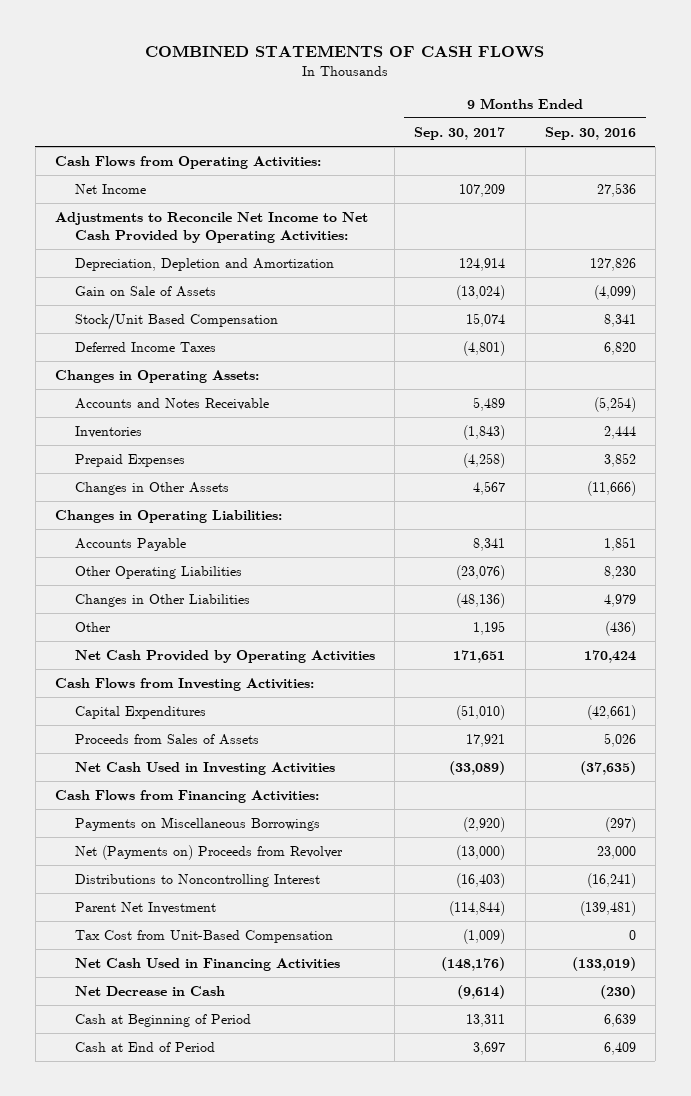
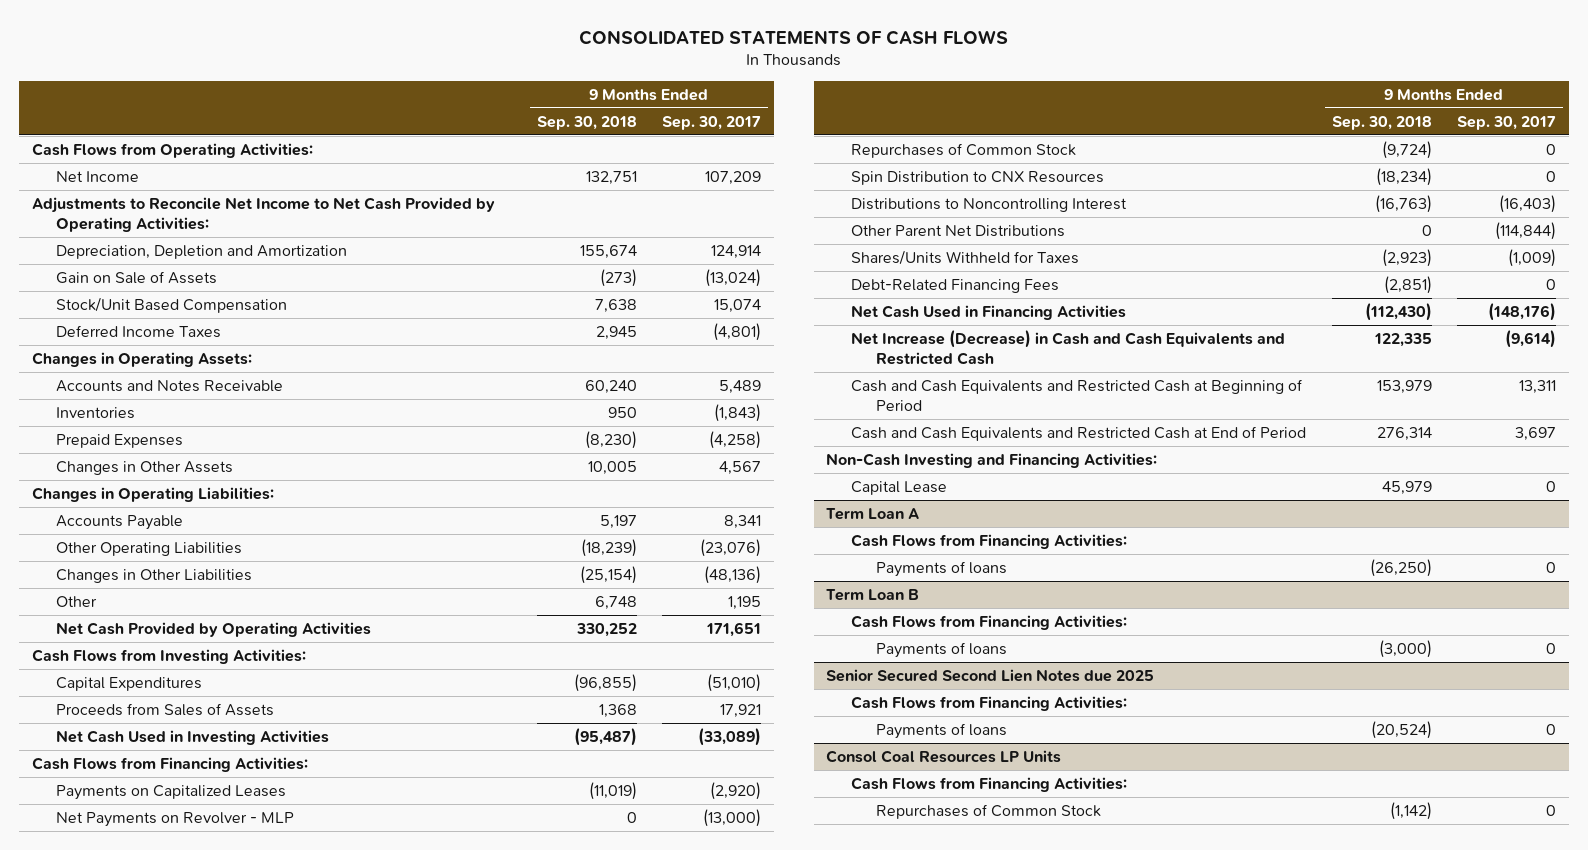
[145,44,545,58] COMBINED STATEMENTS OF CASH FLOWS -> [578,29,1008,45] CONSOLIDATED STATEMENTS OF CASH FLOWS
[544,126,636,140] Sep. 30, 2016 -> none
none -> [536,115,637,130] Sep. 30, 2018
[74,816,320,831] Payments on Miscellaneous Borrowings -> [56,784,287,800] Payments on Capitalized Leases
[74,844,343,860] Net (Payments on) Proceeds from Revolver -> [56,811,295,827] Net Payments on Revolver - MLP
none -> [851,142,1077,158] Repurchases of Common Stock
none -> [851,170,1105,185] Spin Distribution to CNX Resources
[74,901,216,914] Parent Net Investment -> [851,224,1066,237] Other Parent Net Distributions
[74,929,333,943] Tax Cost from Unit-Based Compensation -> [851,249,1080,265] Shares/Units Withheld for Taxes
none -> [851,278,1060,293] Debt-Related Financing Fees
[74,985,225,996] Net Decrease in Cash -> [851,329,1286,365] Net Increase (Decrease) in Cash and Cash Equivalents and Restricted Cash
[74,1013,251,1027] Cash at Beginning of Period -> [851,378,1304,411] Cash and Cash Equivalents and Restricted Cash at Beginning of Period
[74,1041,215,1052] Cash at End of Period -> [851,425,1307,441] Cash and Cash Equivalents and Restricted Cash at End of Period
none -> [826,452,1158,468] Non-Cash Investing and Financing Activities:
none -> [851,480,948,495] Capital Lease
none -> [826,507,920,520] Term Loan A
none -> [851,533,1128,549] Cash Flows from Financing Activities:
none -> [875,560,1007,577] Payments of loans
none -> [826,588,920,601] Term Loan B
none -> [851,614,1128,630] Cash Flows from Financing Activities:
none -> [875,641,1007,658] Payments of loans
none -> [826,668,1155,682] Senior Secured Second Lien Notes due 2025
none -> [851,695,1128,711] Cash Flows from Financing Activities:
none -> [875,722,1007,739] Payments of loans
none -> [826,749,1062,763] Consol Coal Resources LP Units
none -> [851,776,1128,792] Cash Flows from Financing Activities:
none -> [875,803,1101,819] Repurchases of Common Stock

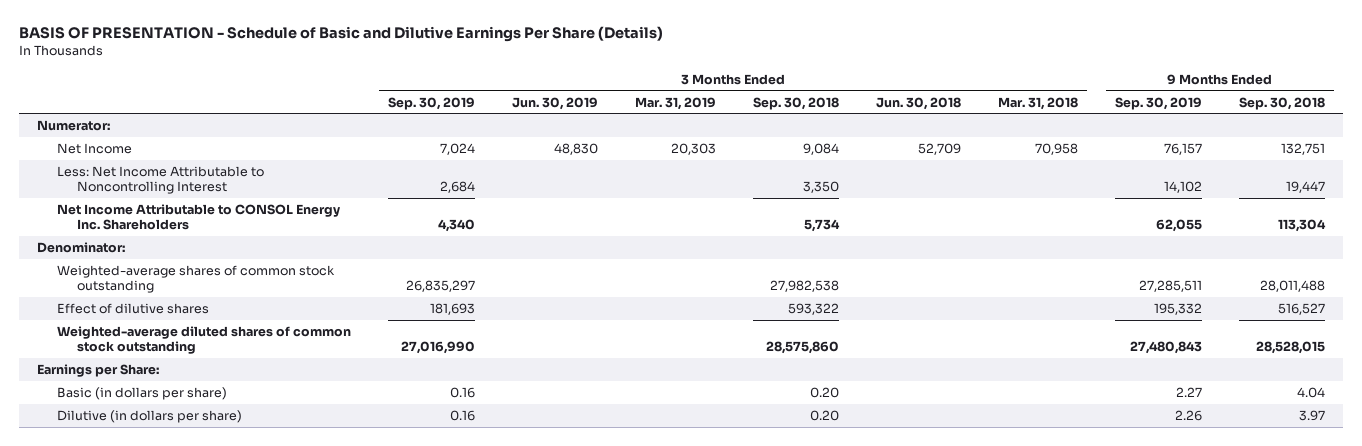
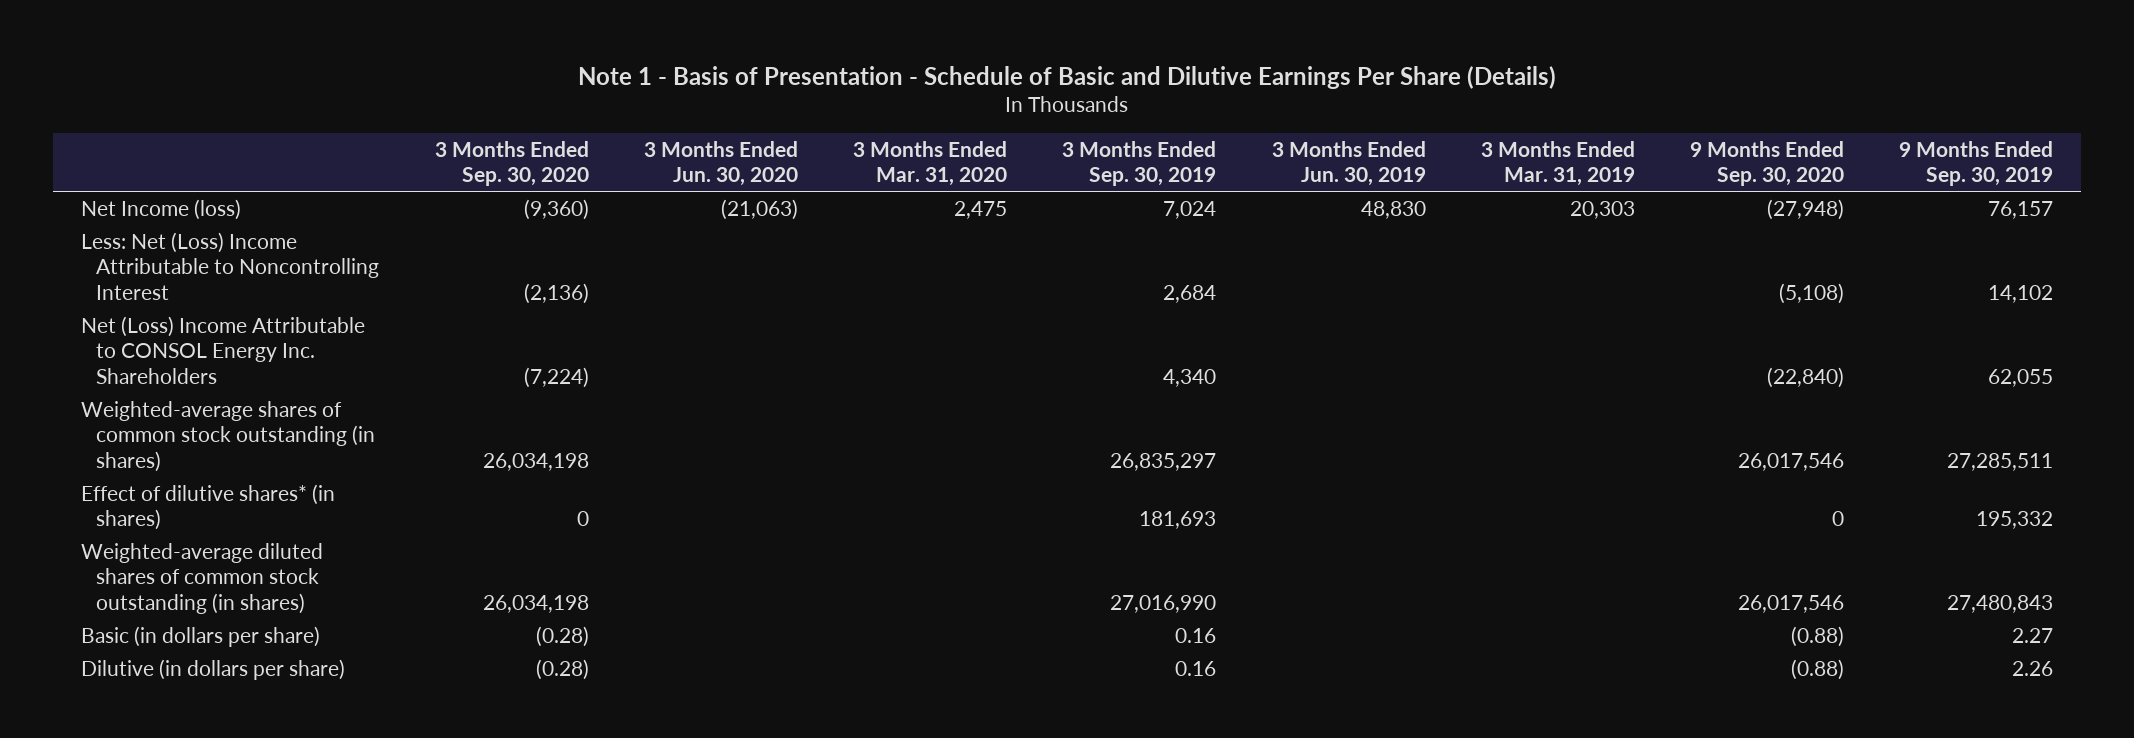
[18,26,663,43] BASIS OF PRESENTATION - Schedule of Basic and Dilutive Earnings Per Share (Details) -> [577,65,1556,89] Note 1 - Basis of Presentation - Schedule of Basic and Dilutive Earnings Per Share (Details)
[752,96,839,110] Sep. 30, 2018 -> none
[875,96,961,110] Jun. 30, 2018 -> none
[997,96,1078,110] Mar. 31, 2018 -> none
[1238,96,1325,110] Sep. 30, 2018 -> none
none -> [434,140,589,187] 3 Months Ended Sep. 30, 2020
none -> [643,140,798,187] 3 Months Ended Jun. 30, 2020
none -> [853,140,1008,187] 3 Months Ended Mar. 31, 2020
none -> [1689,140,1844,187] 9 Months Ended Sep. 30, 2020
[37,119,111,131] Numerator: -> none
[37,241,126,253] Denominator: -> none
[37,363,160,377] Earnings per Share: -> none
[57,142,133,154] Net Income -> [80,198,241,220] Net Income (loss)
[57,165,265,195] Less: Net Income Attributable to Noncontrolling Interest -> [80,231,380,300] Less: Net (Loss) Income Attributable to Noncontrolling Interest
[57,203,341,231] Net Income Attributable to CONSOL Energy Inc. Shareholders -> [80,315,365,384] Net (Loss) Income Attributable to CONSOL Energy Inc. Shareholders
[57,264,336,294] Weighted-average shares of common stock outstanding -> [80,400,376,472] Weighted-average shares of common stock outstanding (in shares)
[57,302,210,314] Effect of dilutive shares -> [80,483,335,531] Effect of dilutive shares* (in shares)
[57,325,352,355] Weighted-average diluted shares of common stock outstanding -> [80,542,323,614] Weighted-average diluted shares of common stock outstanding (in shares)

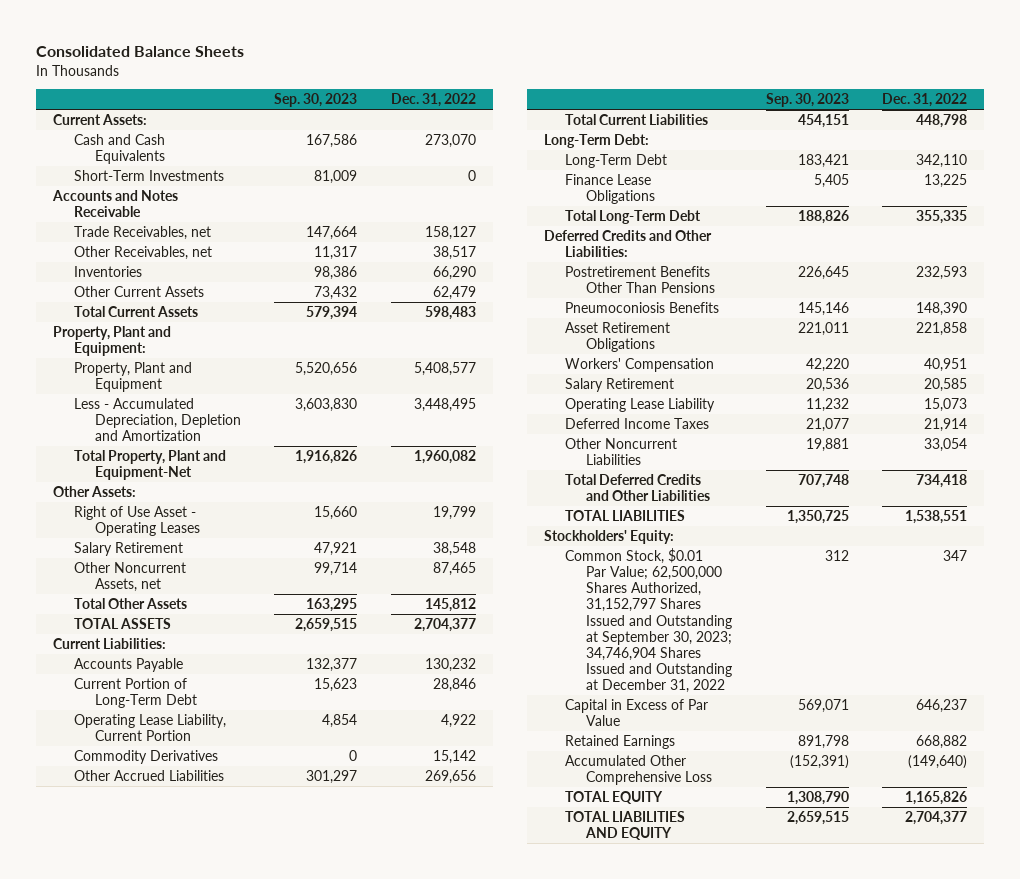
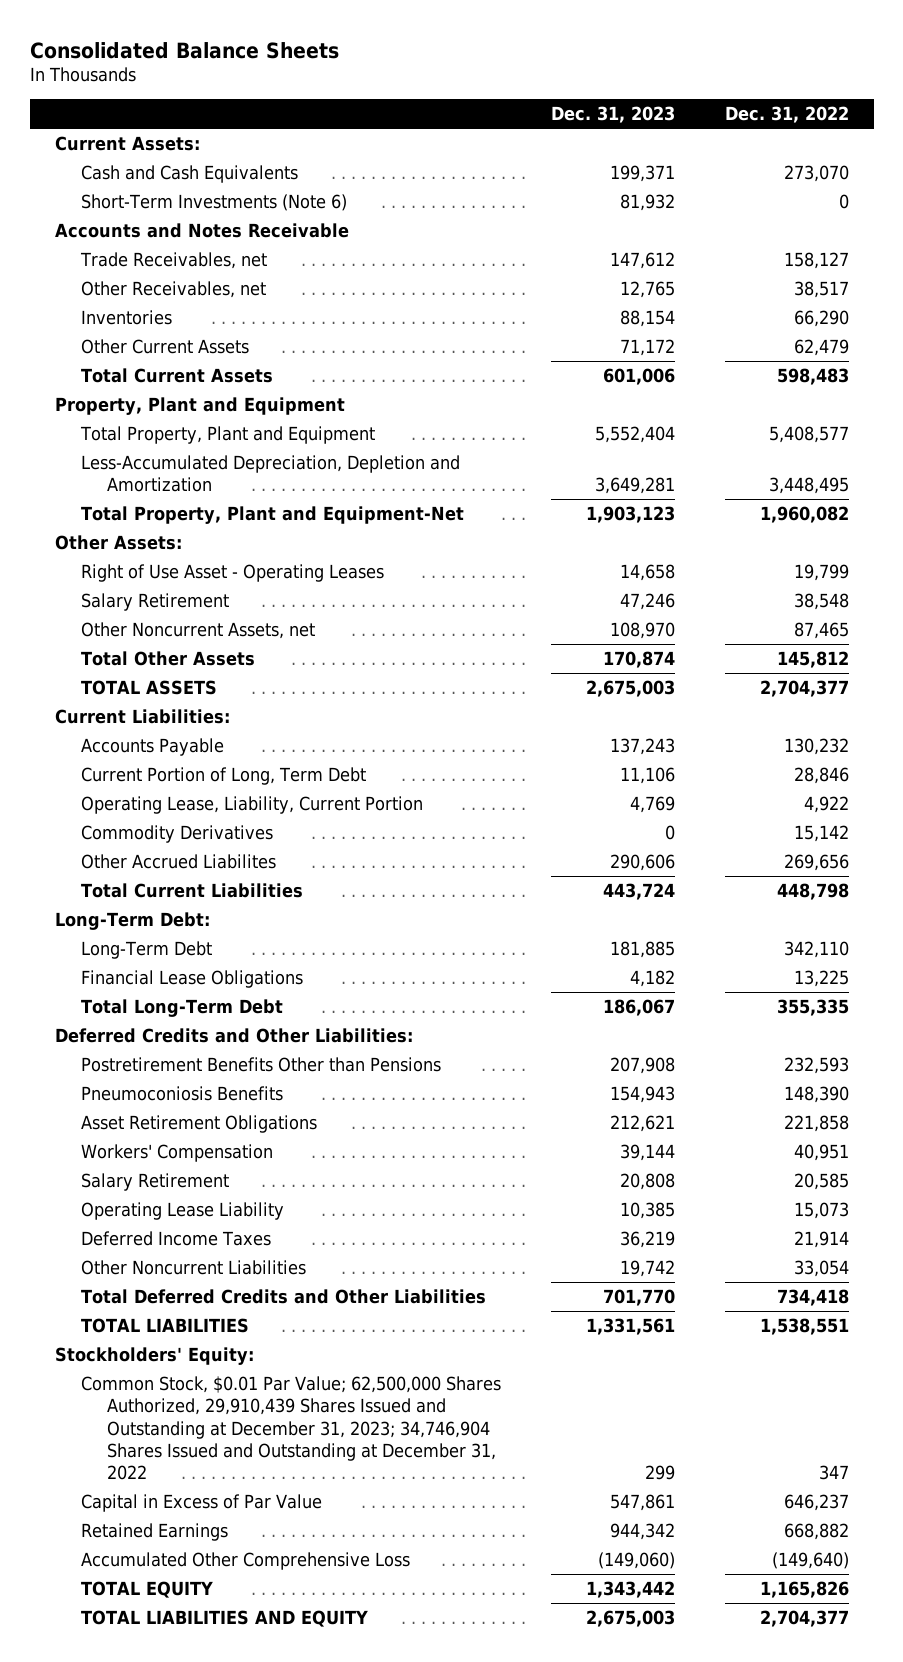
[274,93,358,108] Sep. 30, 2023 -> none
none -> [550,106,675,124] Dec. 31, 2023
[73,169,224,181] Short-Term Investments -> [81,193,348,211] Short-Term Investments (Note 6)
[52,325,171,356] Property, Plant and Equipment: -> [54,396,345,415] Property, Plant and Equipment
[73,361,192,392] Property, Plant and Equipment -> [80,425,376,444] Total Property, Plant and Equipment
[73,397,242,442] Less - Accumulated Depreciation, Depletion and Amortization -> [81,454,461,493] Less-Accumulated Depreciation, Depletion and Amortization
[73,677,198,708] Current Portion of Long-Term Debt -> [81,766,367,785] Current Portion of Long, Term Debt
[73,713,226,741] Operating Lease Liability, Current Portion -> [81,795,424,814] Operating Lease, Liability, Current Portion
[73,769,224,781] Other Accrued Liabilities -> [81,853,277,869] Other Accrued Liabilites
[564,173,656,204] Finance Lease Obligations -> [81,969,304,988] Financial Lease Obligations
[564,265,716,293] Postretirement Benefits Other Than Pensions -> [81,1056,442,1072] Postretirement Benefits Other than Pensions
[564,547,733,694] Common Stock, $0.01 Par Value; 62,500,000 Shares Authorized, 31,152,797 Shares Issued and Outstanding at September 30, 2023; 34,746,904 Shares Issued and Outstanding at December 31, 2022 -> [81,1375,502,1481] Common Stock, $0.01 Par Value; 62,500,000 Shares Authorized, 29,910,439 Shares Issued and Outstanding at December 31, 2023; 34,746,904 Shares Issued and Outstanding at December 31, 2022

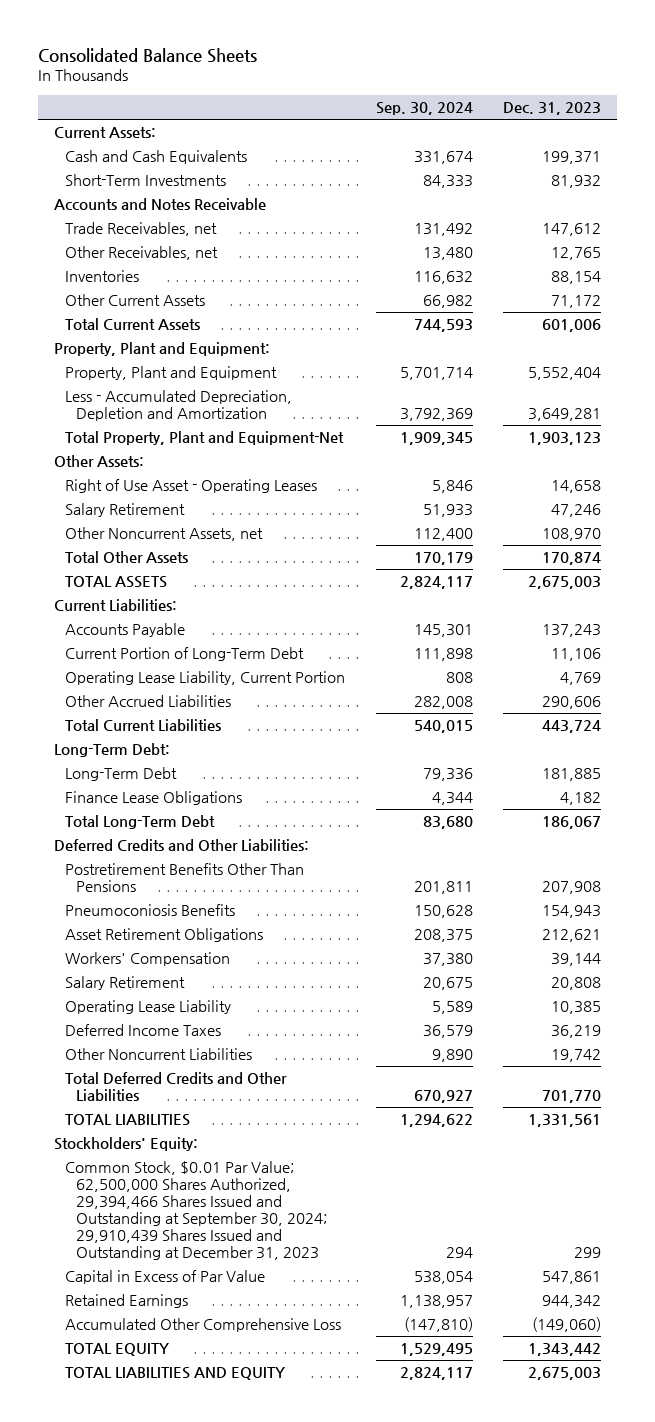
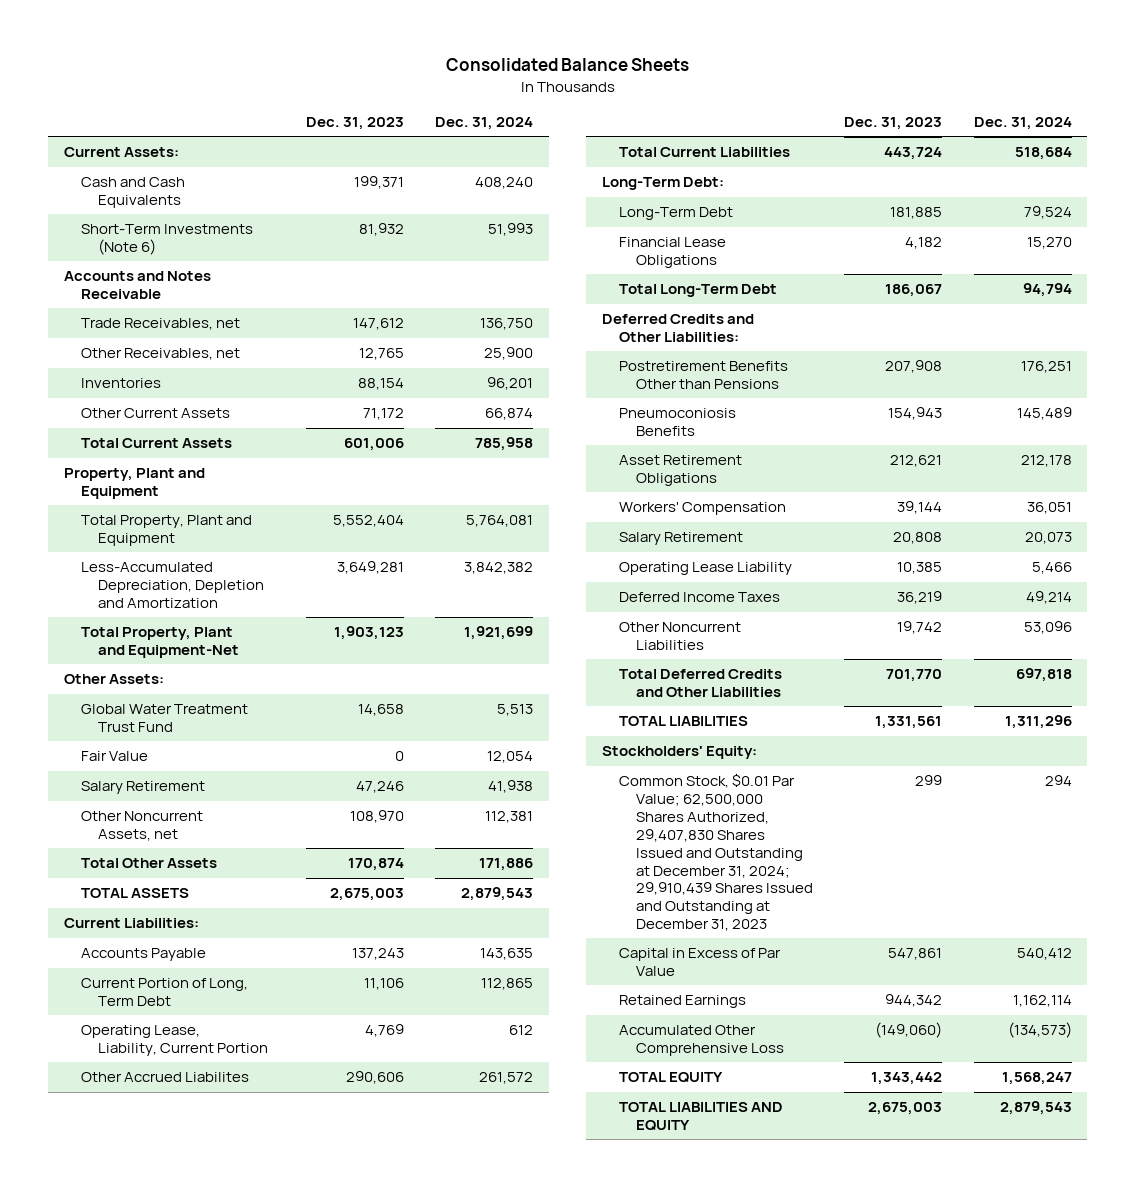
[375,102,473,116] Sep. 30, 2024 -> none
none -> [435,116,534,130] Dec. 31, 2024
[64,174,226,187] Short-Term Investments -> [81,224,254,256] Short-Term Investments (Note 6)
[53,342,270,357] Property, Plant and Equipment: -> [63,468,205,500] Property, Plant and Equipment
[64,366,277,381] Property, Plant and Equipment -> [81,515,253,547] Total Property, Plant and Equipment
[64,390,292,422] Less - Accumulated Depreciation, Depletion and Amortization -> [81,562,265,608] Less-Accumulated Depreciation, Depletion and Amortization
[64,479,317,494] Right of Use Asset - Operating Leases -> [81,704,249,733] Global Water Treatment Trust Fund
none -> [81,751,149,762] Fair Value
[64,647,304,662] Current Portion of Long-Term Debt -> [81,978,249,1007] Current Portion of Long, Term Debt
[64,671,345,686] Operating Lease Liability, Current Portion -> [81,1025,269,1057] Operating Lease, Liability, Current Portion
[64,695,231,708] Other Accrued Liabilities -> [81,1072,250,1083] Other Accrued Liabilites
[64,791,242,806] Finance Lease Obligations -> [619,237,727,269] Financial Lease Obligations
[64,863,304,893] Postretirement Benefits Other Than Pensions -> [619,361,789,390] Postretirement Benefits Other than Pensions
[64,1161,329,1260] Common Stock, $0.01 Par Value; 62,500,000 Shares Authorized, 29,394,466 Shares Issued and Outstanding at September 30, 2024; 29,910,439 Shares Issued and Outstanding at December 31, 2023 -> [619,773,814,932] Common Stock, $0.01 Par Value; 62,500,000 Shares Authorized, 29,407,830 Shares Issued and Outstanding at December 31, 2024; 29,910,439 Shares Issued and Outstanding at December 31, 2023

